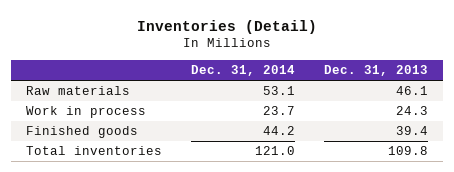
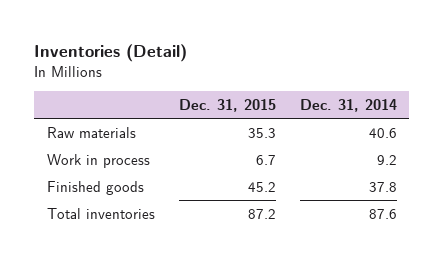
[324,65,429,77] Dec. 31, 2013 -> none
none -> [178,98,276,112] Dec. 31, 2015
[263,86,296,96] 53.1 -> [368,127,397,138] 40.6
[263,106,296,116] 23.7 -> [376,154,397,165] 9.2
[263,126,296,136] 44.2 -> [368,181,397,192] 37.8
[255,146,296,156] 121.0 -> [368,208,397,219] 87.6

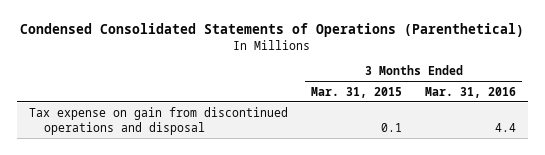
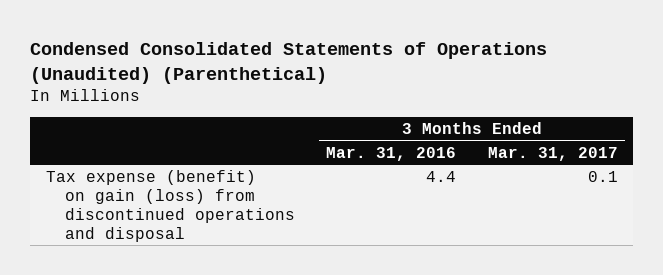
[20,23,525,38] Condensed Consolidated Statements of Operations (Parenthetical) -> [30,41,548,84] Condensed Consolidated Statements of Operations (Unaudited) (Parenthetical)
[310,86,402,98] Mar. 31, 2015 -> none
none -> [487,146,618,161] Mar. 31, 2017
[28,107,288,135] Tax expense on gain from discontinued operations and disposal -> [45,170,296,242] Tax expense (benefit) on gain (loss) from discontinued operations and disposal

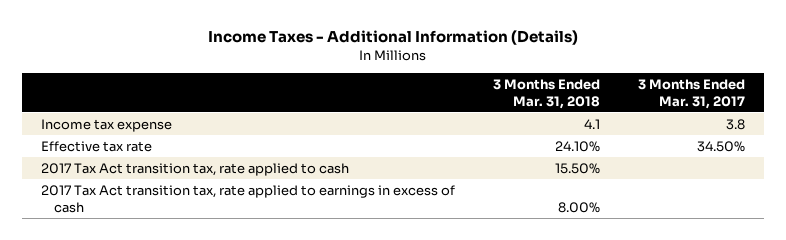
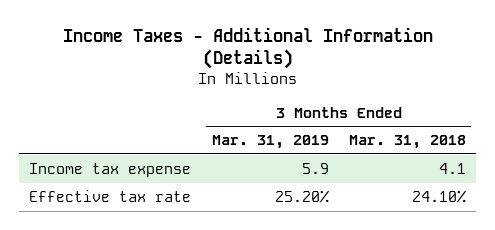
[638,79,746,109] 3 Months Ended Mar. 31, 2017 -> none
none -> [211,135,329,150] Mar. 31, 2019
[40,162,349,176] 2017 Tax Act transition tax, rate applied to cash -> none
[40,184,455,213] 2017 Tax Act transition tax, rate applied to earnings in excess of cash -> none

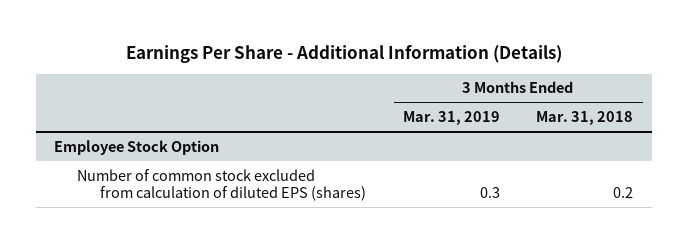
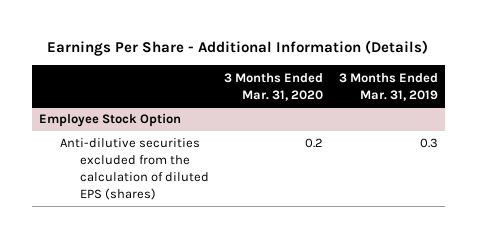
[536,111,634,126] Mar. 31, 2018 -> none
none -> [224,72,324,101] 3 Months Ended Mar. 31, 2020
[77,168,367,202] Number of common stock excluded from calculation of diluted EPS (shares) -> [59,138,209,201] Anti-dilutive securities excluded from the calculation of diluted EPS (shares)

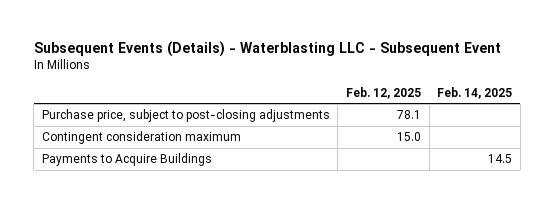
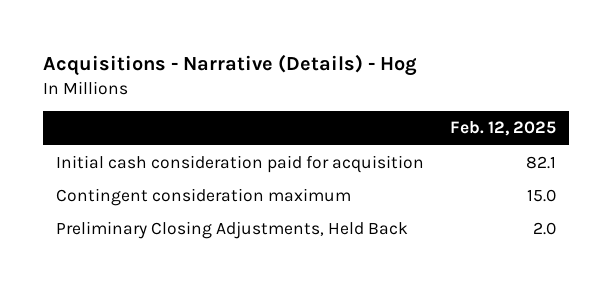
[33,40,501,57] Subsequent Events (Details) - Waterblasting LLC - Subsequent Event -> [42,53,417,76] Acquisitions - Narrative (Details) - Hog
[437,86,513,99] Feb. 14, 2025 -> none
[41,109,330,123] Purchase price, subject to post-closing adjustments -> none
none -> [55,155,424,174] Initial cash consideration paid for acquisition
[41,153,212,167] Payments to Acquire Buildings -> none
none -> [55,221,408,240] Preliminary Closing Adjustments, Held Back

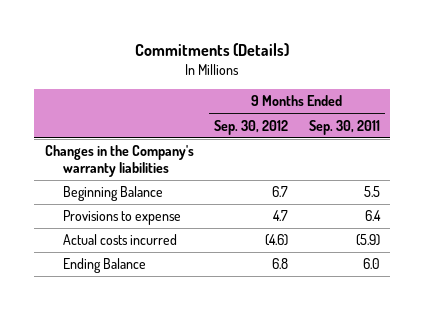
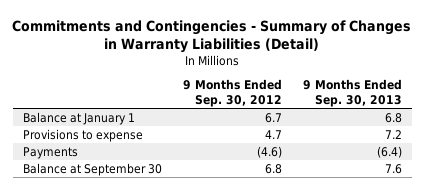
[135,43,290,57] Commitments (Details) -> [12,19,412,53] Commitments and Contingencies - Summary of Changes in Warranty Liabilities (Detail)
[308,119,380,135] Sep. 30, 2011 -> none
none -> [302,79,402,107] 9 Months Ended Sep. 30, 2013
[44,145,194,178] Changes in the Company's warranty liabilities -> none
[63,186,164,202] Beginning Balance -> [22,111,135,125] Balance at January 1
[63,234,178,246] Actual costs incurred -> [22,146,78,159] Payments
[63,258,147,274] Ending Balance -> [22,162,162,176] Balance at September 30

